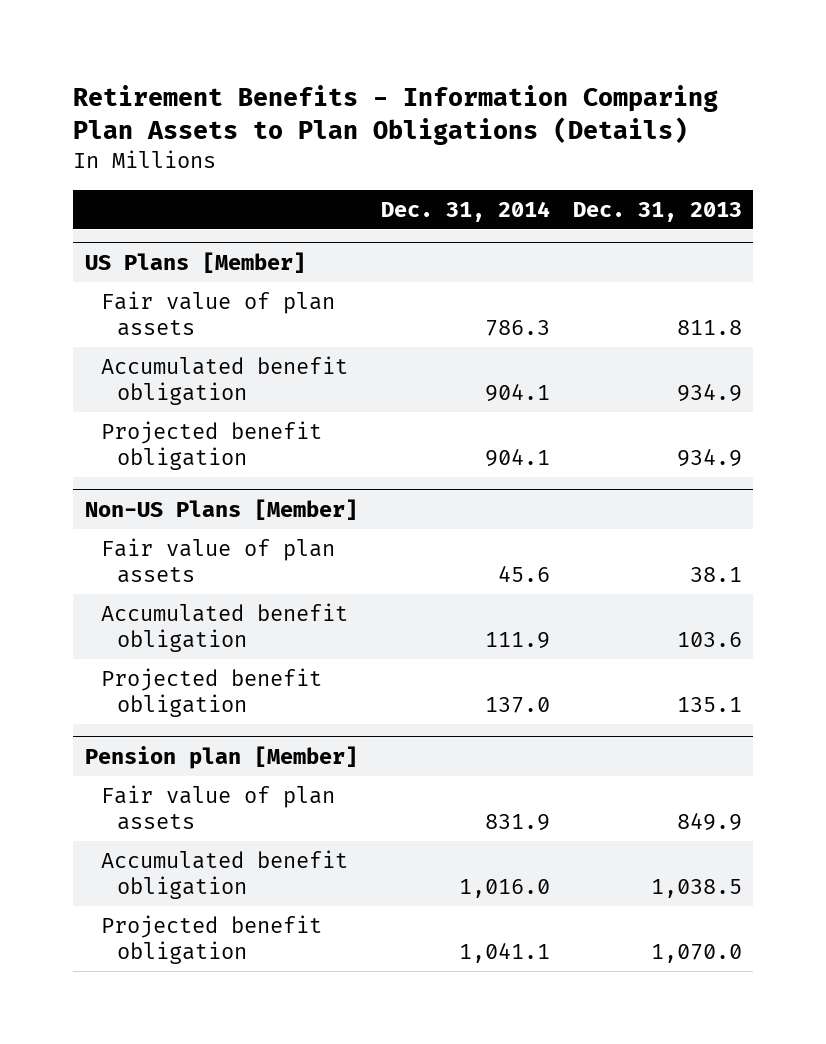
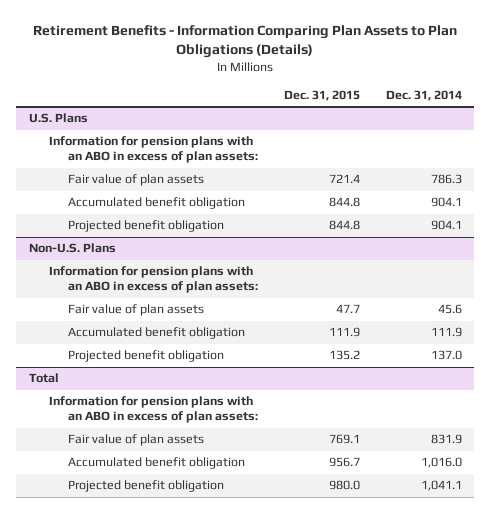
[572,201,742,222] Dec. 31, 2013 -> none
none -> [283,89,360,101] Dec. 31, 2015
[84,252,306,274] US Plans [Member] -> [28,113,88,124] U.S. Plans
none -> [48,136,259,164] Information for pension plans with an ABO in excess of plan assets:
[84,499,358,521] Non-US Plans [Member] -> [28,243,116,254] Non-U.S. Plans
none -> [48,266,259,294] Information for pension plans with an ABO in excess of plan assets:
[84,746,358,770] Pension plan [Member] -> [28,373,59,384] Total
none -> [48,396,259,424] Information for pension plans with an ABO in excess of plan assets:

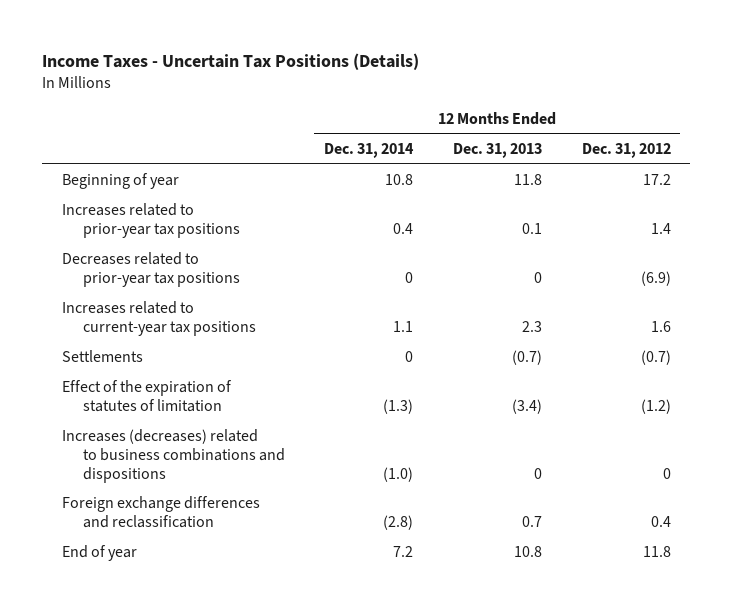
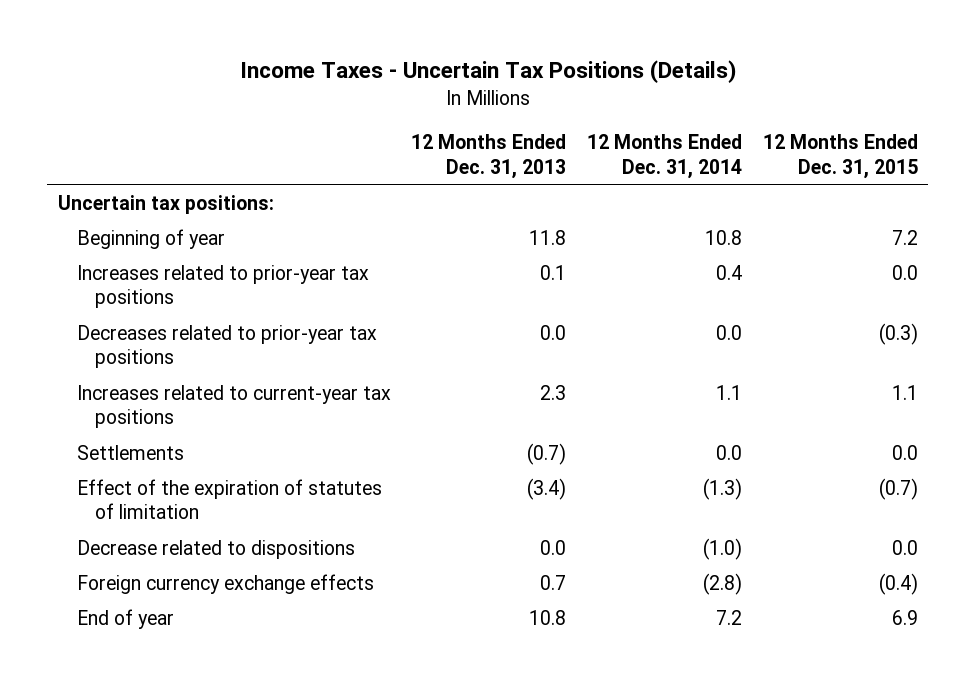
[581,143,671,159] Dec. 31, 2012 -> none
none -> [762,133,918,179] 12 Months Ended Dec. 31, 2015
none -> [57,194,274,214] Uncertain tax positions:
[405,271,414,283] 0 -> [716,324,743,340] 0.0
[533,271,542,283] 0 -> [540,324,567,340] 0.0
[405,351,414,363] 0 -> [716,444,743,460] 0.0
[61,429,285,483] Increases (decreases) related to business combinations and dispositions -> none
none -> [76,539,355,559] Decrease related to dispositions
[61,496,260,528] Foreign exchange differences and reclassification -> [76,573,374,594] Foreign currency exchange effects

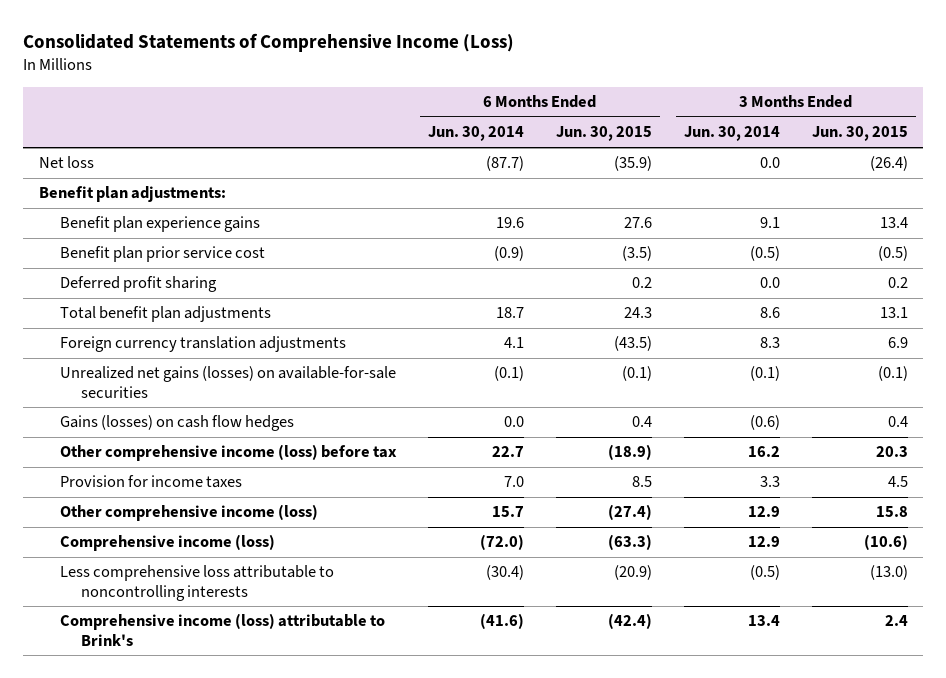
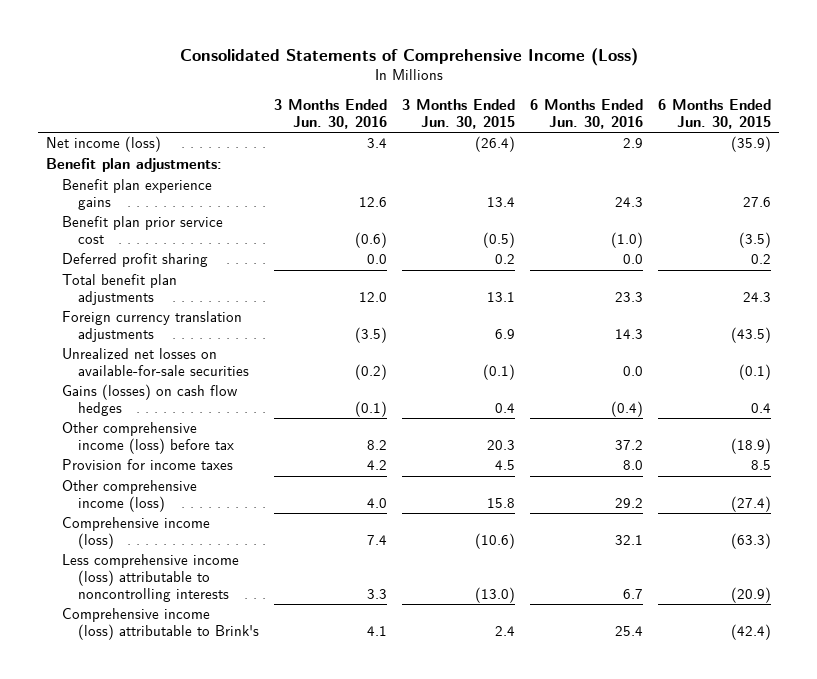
[427,126,524,142] Jun. 30, 2014 -> none
[683,126,780,142] Jun. 30, 2014 -> none
none -> [273,99,387,129] 3 Months Ended Jun. 30, 2016
none -> [530,99,644,129] 6 Months Ended Jun. 30, 2016
[38,156,94,169] Net loss -> [46,136,162,153] Net income (loss)
[59,366,396,398] Unrealized net gains (losses) on available-for-sale securities -> [61,348,249,377] Unrealized net losses on available-for-sale securities
[59,565,334,601] Less comprehensive loss attributable to noncontrolling interests -> [61,554,239,602] Less comprehensive income (loss) attributable to noncontrolling interests

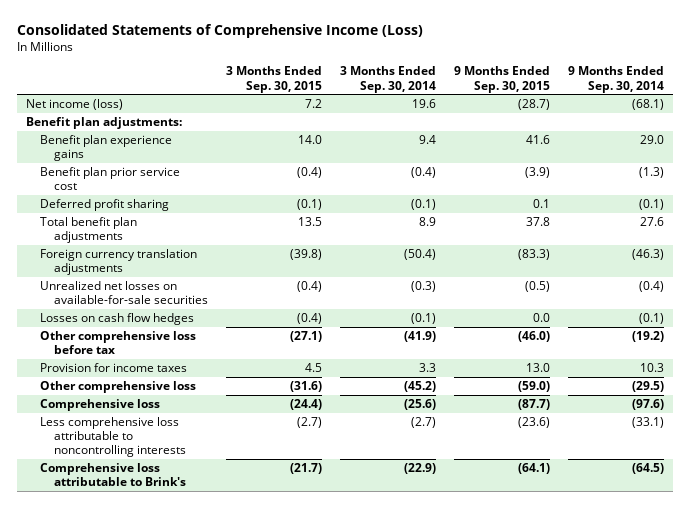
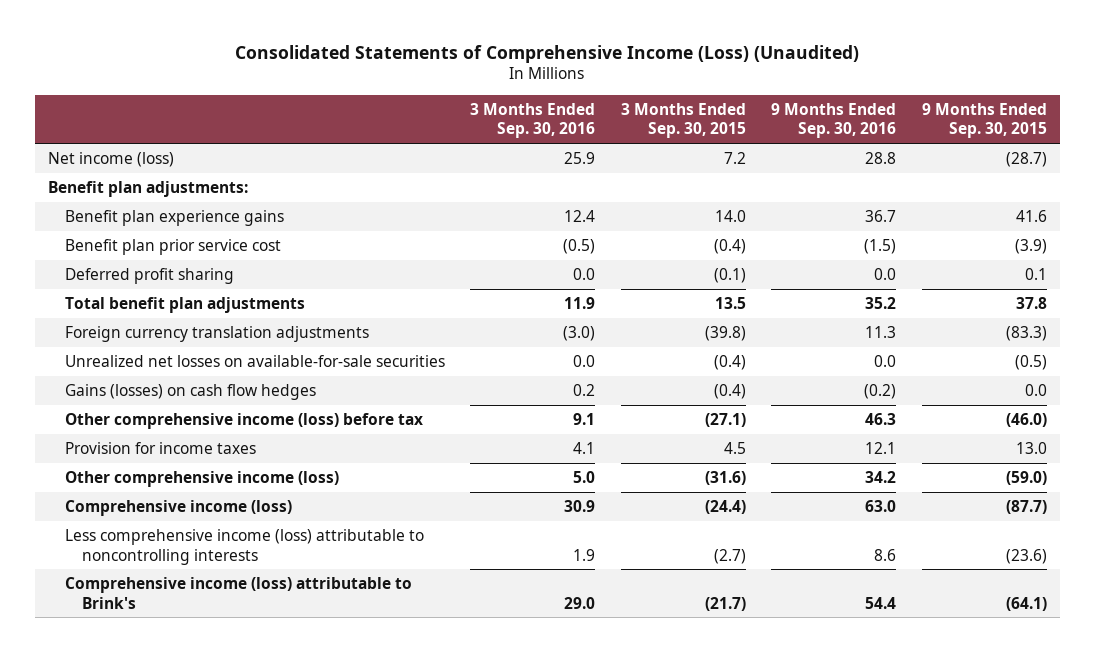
[16,23,423,38] Consolidated Statements of Comprehensive Income (Loss) -> [235,44,860,63] Consolidated Statements of Comprehensive Income (Loss) (Unaudited)
[340,66,437,93] 3 Months Ended Sep. 30, 2014 -> none
[568,66,665,93] 9 Months Ended Sep. 30, 2014 -> none
none -> [470,102,596,139] 3 Months Ended Sep. 30, 2016
none -> [771,102,897,139] 9 Months Ended Sep. 30, 2016
[40,312,195,325] Losses on cash flow hedges -> [64,383,316,400] Gains (losses) on cash flow hedges
[40,330,197,355] Other comprehensive loss before tax -> [64,412,423,429] Other comprehensive income (loss) before tax
[40,380,197,393] Other comprehensive loss -> [64,470,339,487] Other comprehensive income (loss)
[40,398,161,411] Comprehensive loss -> [64,499,292,516] Comprehensive income (loss)
[40,416,187,458] Less comprehensive loss attributable to noncontrolling interests -> [64,528,424,565] Less comprehensive income (loss) attributable to noncontrolling interests
[40,462,187,487] Comprehensive loss attributable to Brink's -> [64,576,412,609] Comprehensive income (loss) attributable to Brink's

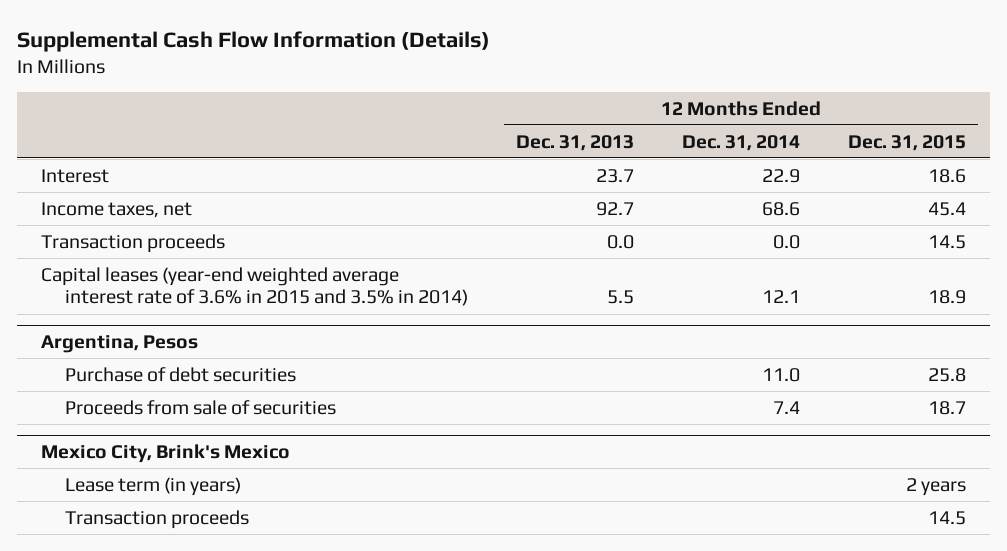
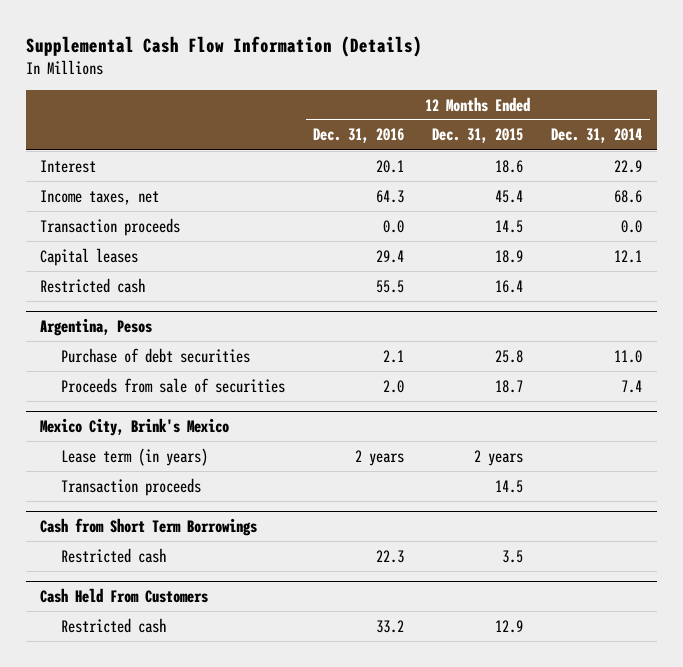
[516,134,635,151] Dec. 31, 2013 -> none
none -> [313,128,405,144] Dec. 31, 2016
[40,266,469,307] Capital leases (year-end weighted average interest rate of 3.6% in 2015 and 3.5% in 2014) -> [40,247,139,266] Capital leases
none -> [40,277,146,293] Restricted cash
none -> [40,518,258,537] Cash from Short Term Borrowings
none -> [60,547,166,563] Restricted cash
none -> [40,588,209,604] Cash Held From Customers
none -> [60,617,166,633] Restricted cash

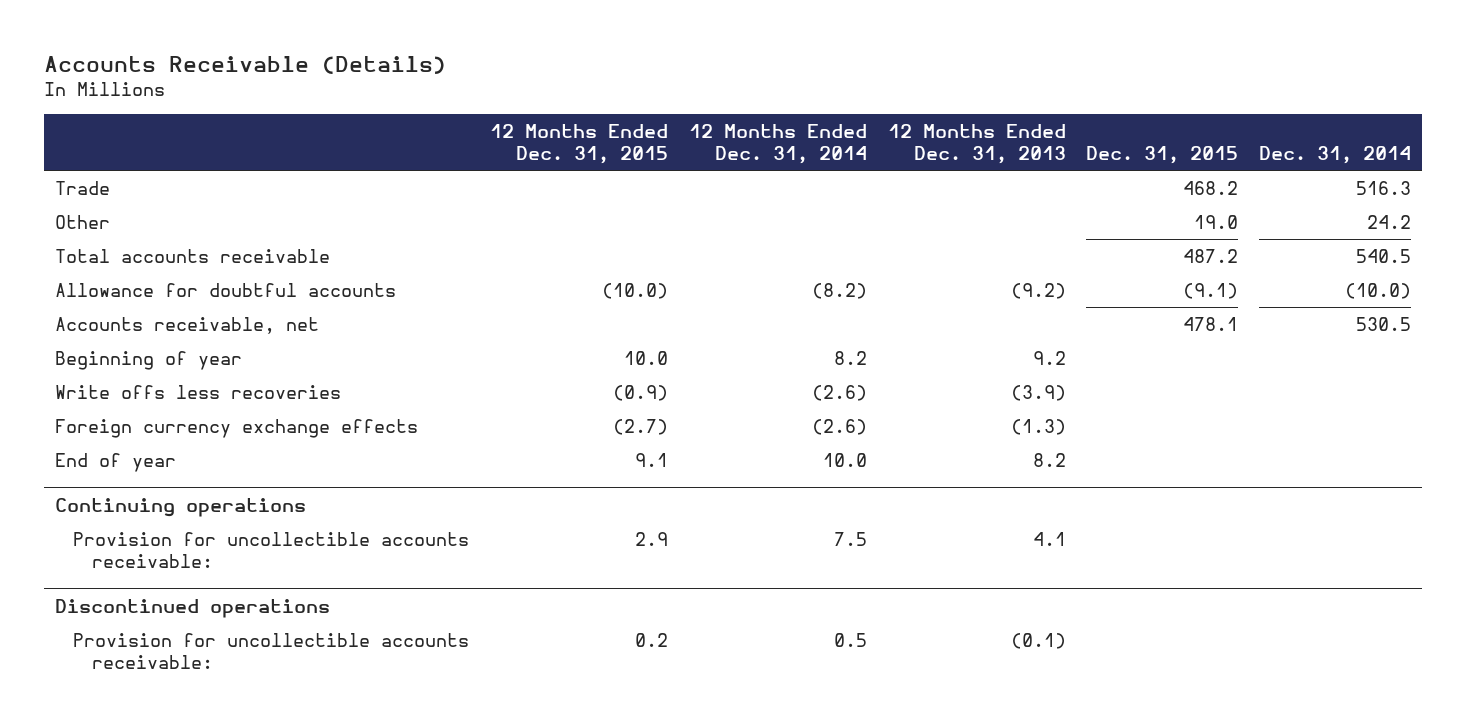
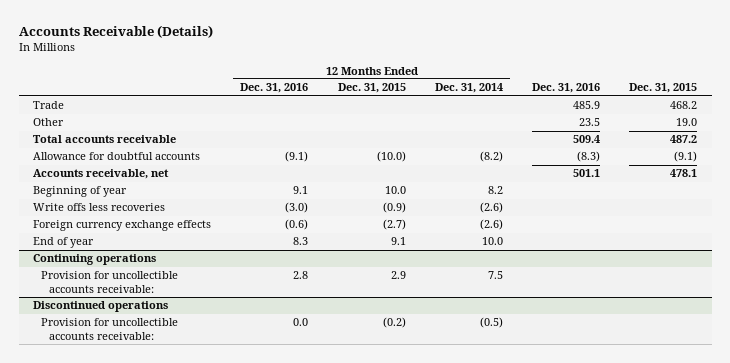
[887,124,1066,164] 12 Months Ended Dec. 31, 2013 -> none
[1259,145,1412,164] Dec. 31, 2014 -> none
none -> [240,83,309,94] Dec. 31, 2016
none -> [531,83,600,94] Dec. 31, 2016
[635,632,669,647] 0.2 -> [382,317,406,329] (0.2)
[833,632,867,647] 0.5 -> [479,317,503,329] (0.5)

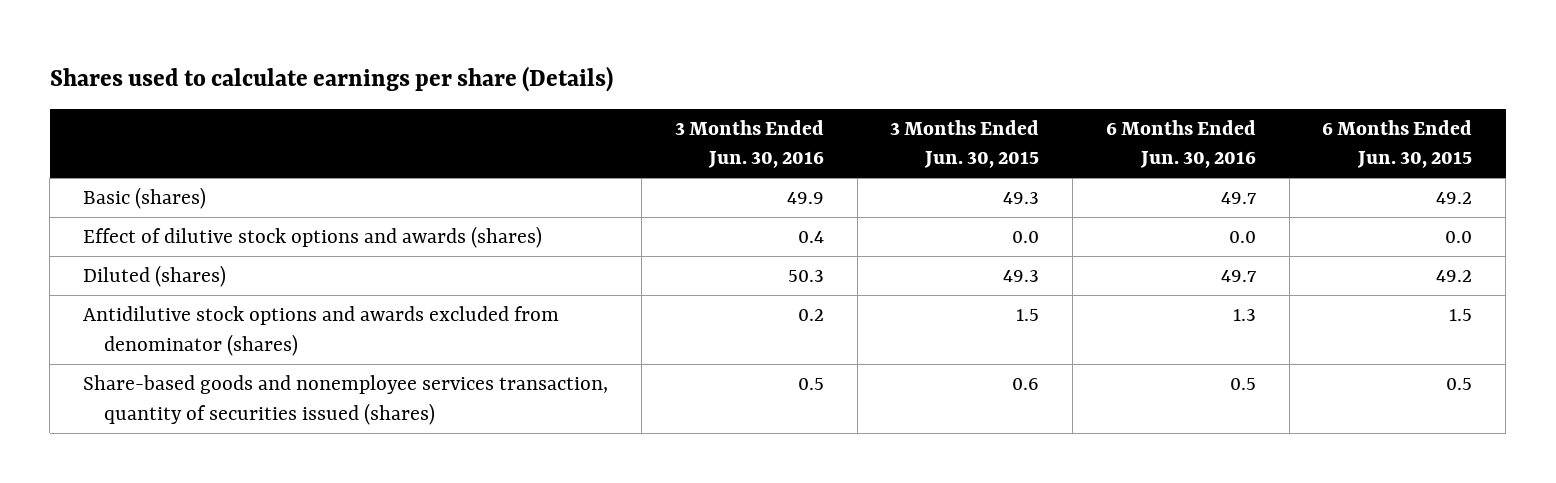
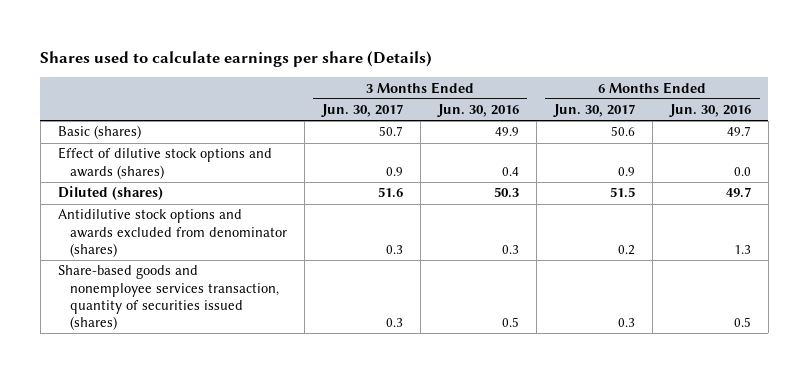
[890,119,1040,169] 3 Months Ended Jun. 30, 2015 -> none
[1322,119,1473,169] 6 Months Ended Jun. 30, 2015 -> none
none -> [320,104,403,118] Jun. 30, 2017
none -> [552,104,635,118] Jun. 30, 2017
[797,309,824,322] 0.2 -> [501,244,519,254] 0.3

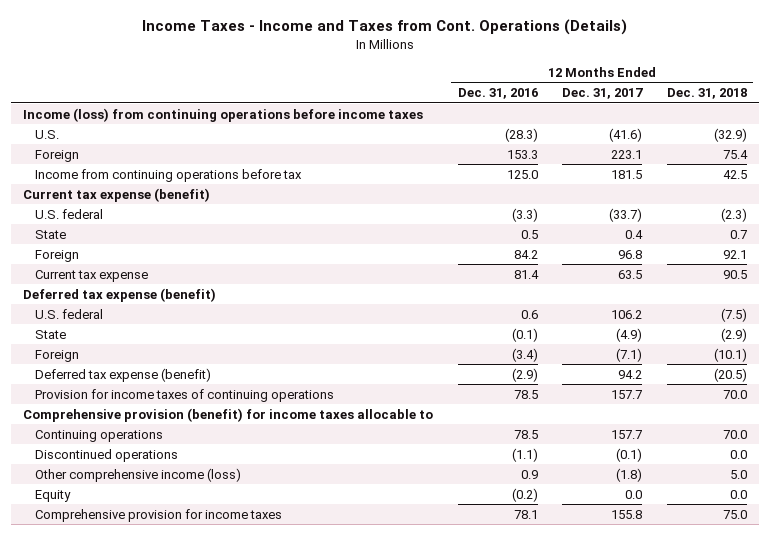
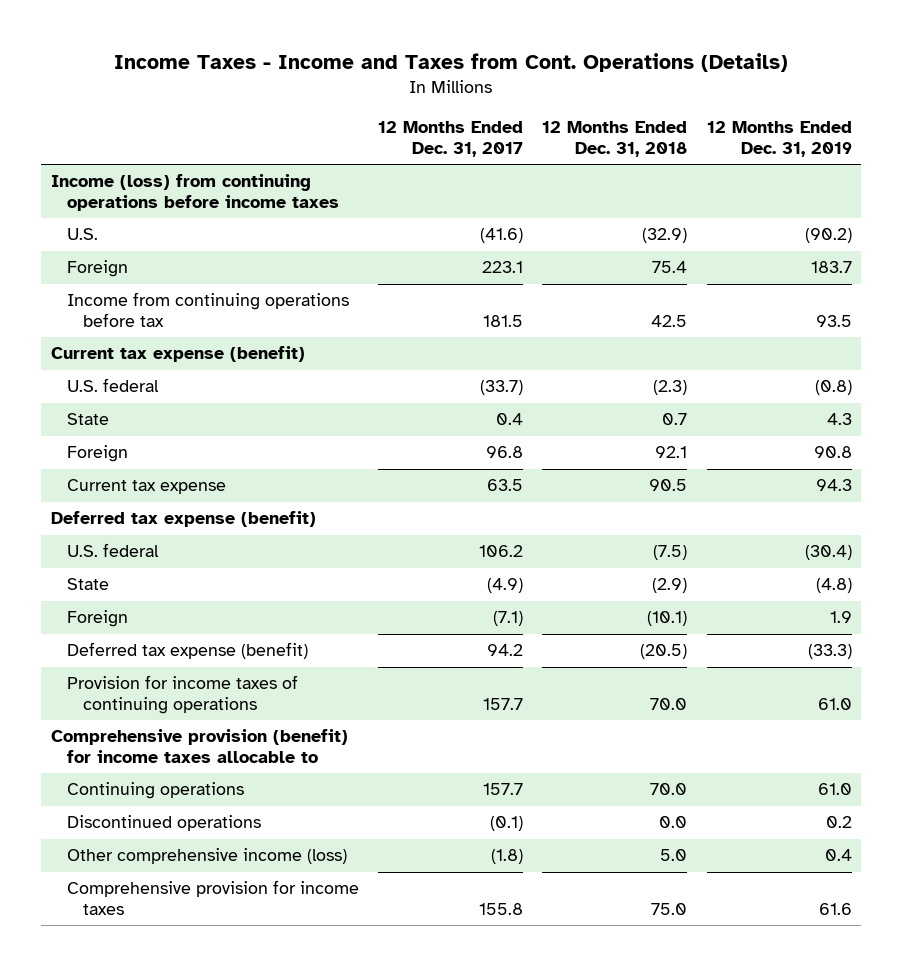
[457,88,538,100] Dec. 31, 2016 -> none
none -> [706,121,852,157] 12 Months Ended Dec. 31, 2019
[34,489,71,502] Equity -> none

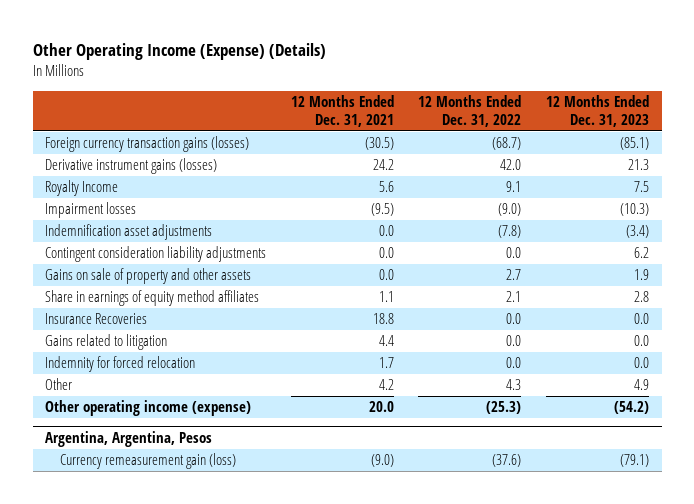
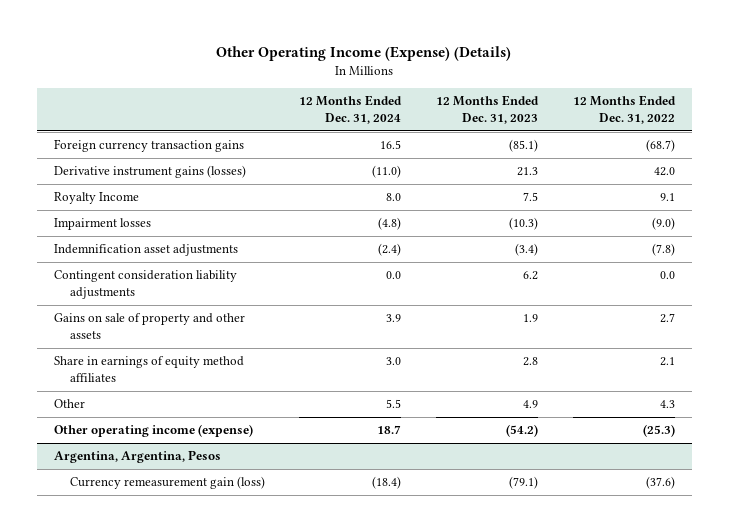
[290,95,394,127] 12 Months Ended Dec. 31, 2021 -> none
none -> [299,95,403,124] 12 Months Ended Dec. 31, 2024
[45,136,250,153] Foreign currency transaction gains (losses) -> [54,139,245,153] Foreign currency transaction gains
[45,313,148,325] Insurance Recoveries -> none
[45,334,168,351] Gains related to litigation -> none
[45,356,196,373] Indemnity for forced relocation -> none

